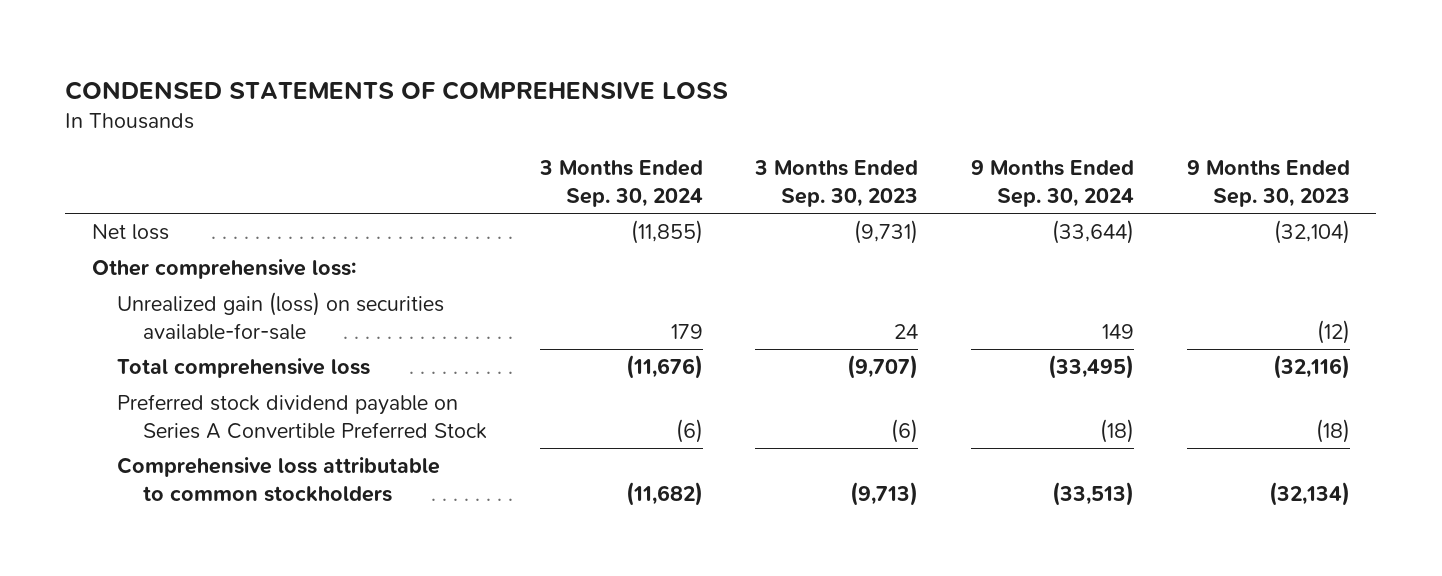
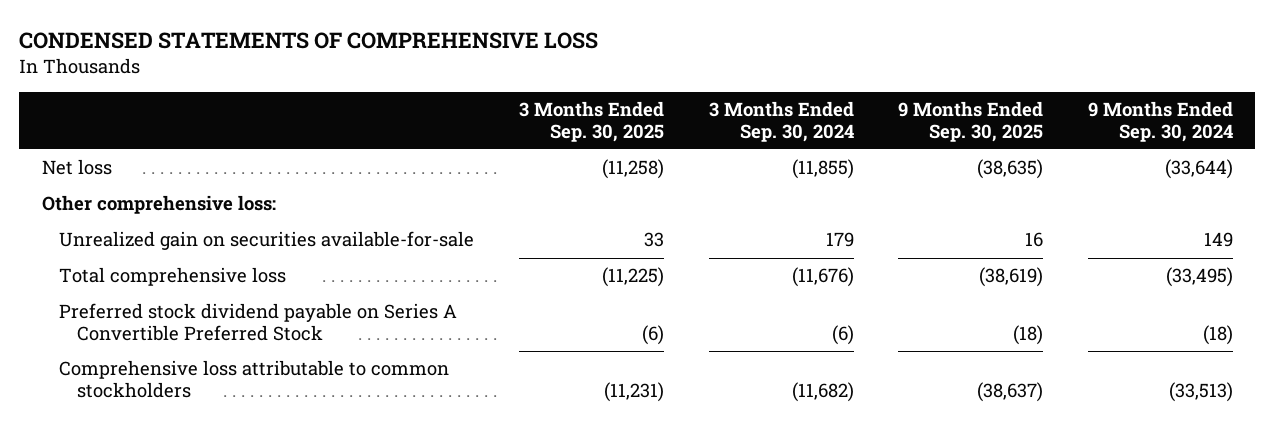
[754,160,919,207] 3 Months Ended Sep. 30, 2023 -> none
[1187,160,1351,207] 9 Months Ended Sep. 30, 2023 -> none
none -> [519,101,665,142] 3 Months Ended Sep. 30, 2025
none -> [898,101,1044,142] 9 Months Ended Sep. 30, 2025
[117,292,445,340] Unrealized gain (loss) on securities available-for-sale -> [59,231,475,251] Unrealized gain on securities available-for-sale

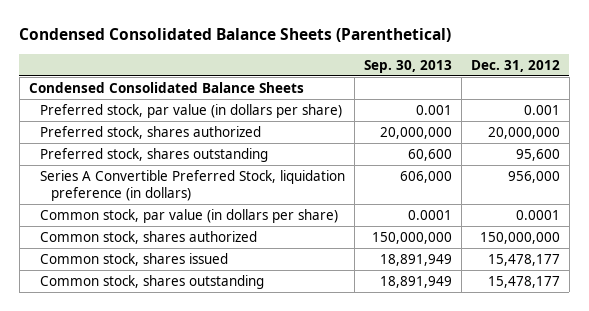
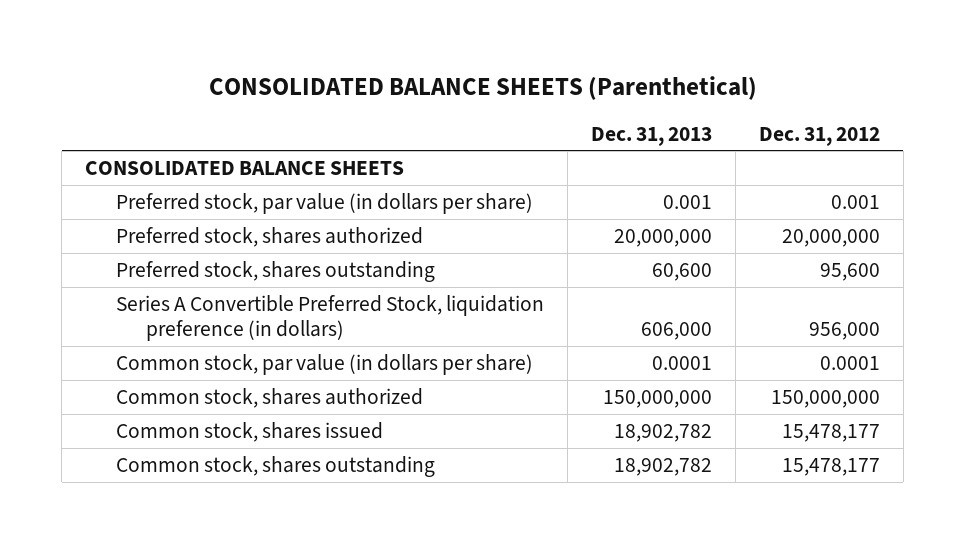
[19,28,452,43] Condensed Consolidated Balance Sheets (Parenthetical) -> [208,76,757,101] CONSOLIDATED BALANCE SHEETS (Parenthetical)
[363,59,452,73] Sep. 30, 2013 -> none
none -> [590,126,712,146] Dec. 31, 2013
[28,81,304,93] Condensed Consolidated Balance Sheets -> [85,160,405,175] CONSOLIDATED BALANCE SHEETS

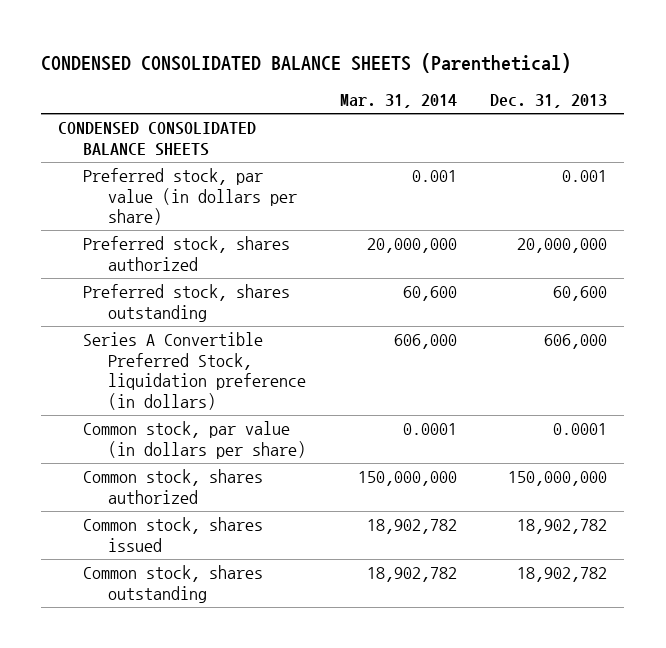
[208,76,757,101] CONSOLIDATED BALANCE SHEETS (Parenthetical) -> [41,52,572,73] CONDENSED CONSOLIDATED BALANCE SHEETS (Parenthetical)
[758,126,880,146] Dec. 31, 2012 -> none
none -> [339,94,457,109] Mar. 31, 2014
[85,160,405,175] CONSOLIDATED BALANCE SHEETS -> [58,122,257,156] CONDENSED CONSOLIDATED BALANCE SHEETS

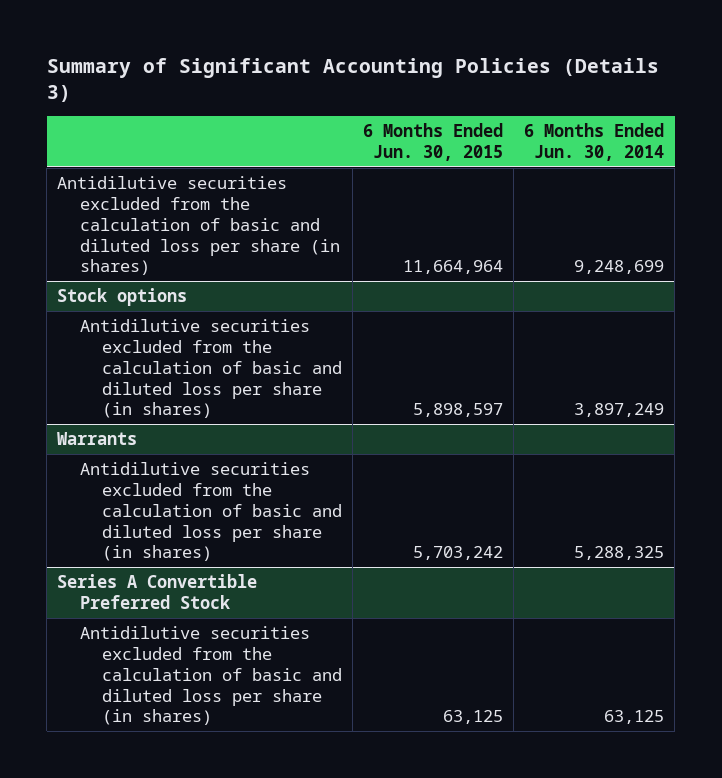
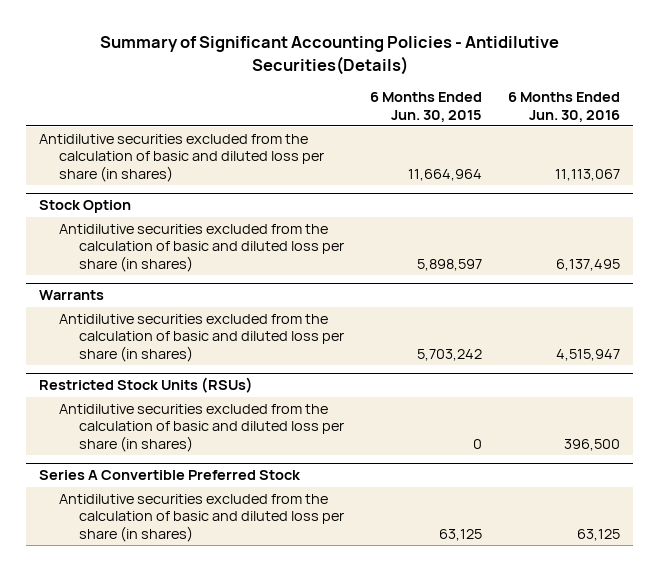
[46,58,659,103] Summary of Significant Accounting Policies (Details 3) -> [99,36,559,75] Summary of Significant Accounting Policies - Antidilutive Securities(Details)
[524,123,665,162] 6 Months Ended Jun. 30, 2014 -> none
none -> [508,92,621,122] 6 Months Ended Jun. 30, 2016
[57,288,188,307] Stock options -> [39,200,132,214] Stock Option
none -> [39,377,254,394] Restricted Stock Units (RSUs)
none -> [59,403,345,453] Antidilutive securities excluded from the calculation of basic and diluted loss per share (in shares)

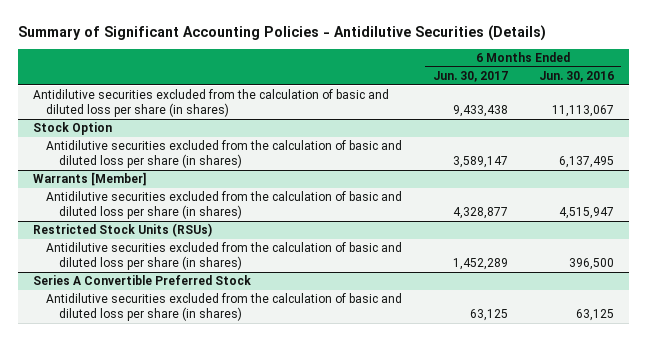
[99,36,559,75] Summary of Significant Accounting Policies - Antidilutive Securities(Details) -> [17,24,546,41] Summary of Significant Accounting Policies - Antidilutive Securities (Details)
[370,92,483,122] 6 Months Ended Jun. 30, 2015 -> none
none -> [433,70,509,82] Jun. 30, 2017
[39,290,105,301] Warrants -> [33,172,148,187] Warrants [Member]

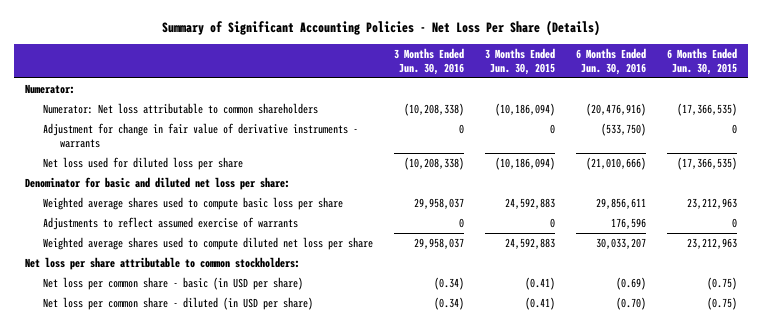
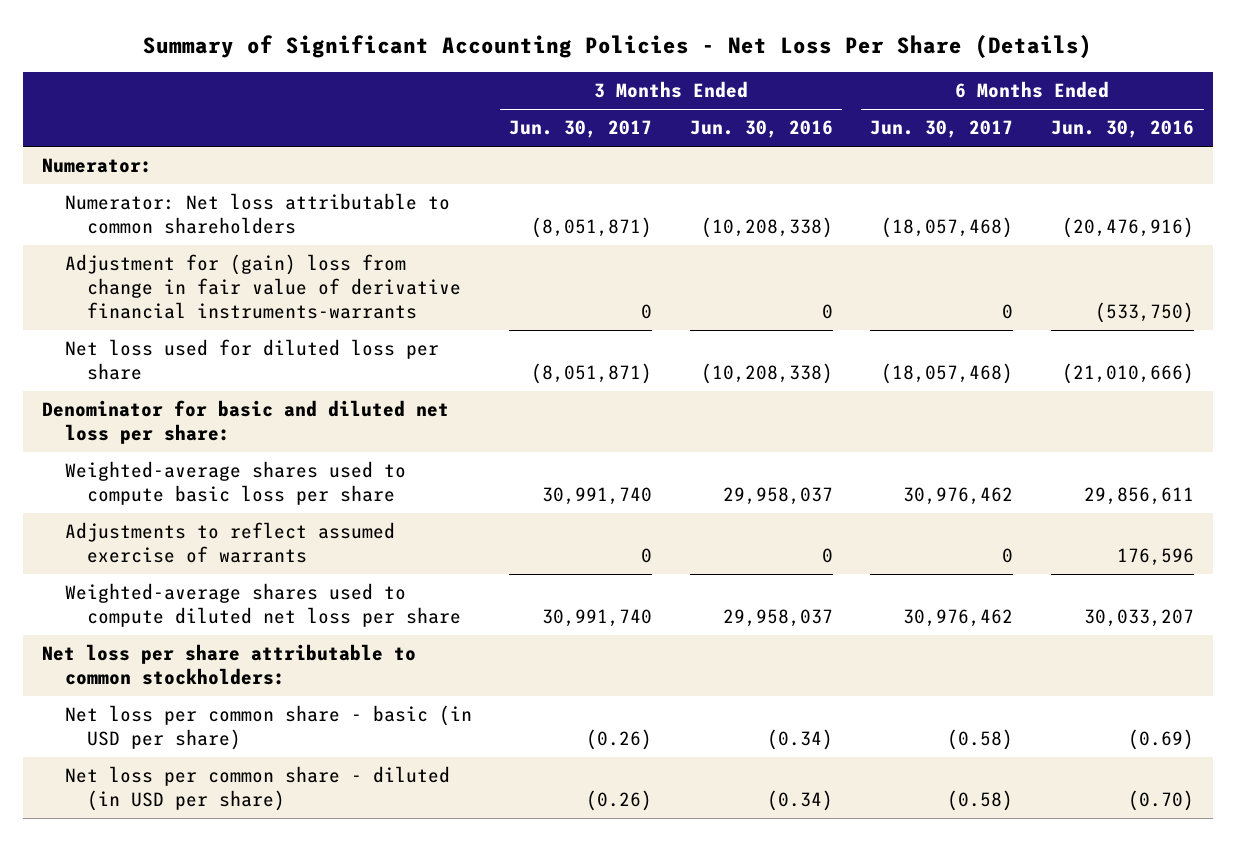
[484,47,555,76] 3 Months Ended Jun. 30, 2015 -> none
[667,47,738,76] 6 Months Ended Jun. 30, 2015 -> none
none -> [509,120,653,139] Jun. 30, 2017
none -> [870,120,1014,139] Jun. 30, 2017
[42,122,358,149] Adjustment for change in fair value of derivative instruments - warrants -> [64,254,462,320] Adjustment for (gain) loss from change in fair value of derivative financial instruments-warrants
[42,196,343,210] Weighted average shares used to compute basic loss per share -> [64,461,406,506] Weighted-average shares used to compute basic loss per share
[42,236,373,250] Weighted average shares used to compute diluted net loss per share -> [64,583,462,628] Weighted-average shares used to compute diluted net loss per share

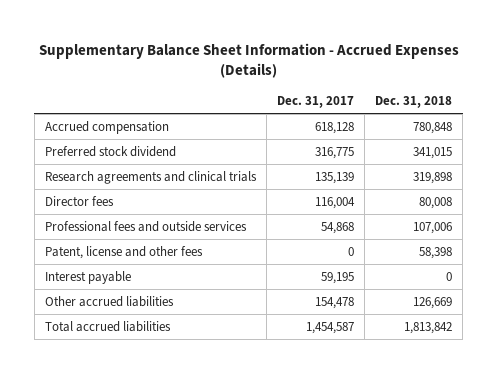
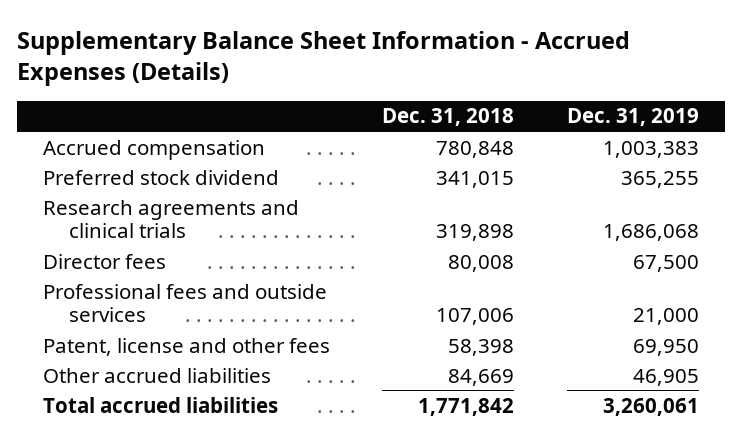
[277,96,355,109] Dec. 31, 2017 -> none
none -> [566,108,699,127] Dec. 31, 2019
[44,270,131,284] Interest payable -> none
[413,296,453,309] 126,669 -> [448,368,515,386] 84,669
[404,321,453,334] 1,813,842 -> [418,397,515,416] 1,771,842

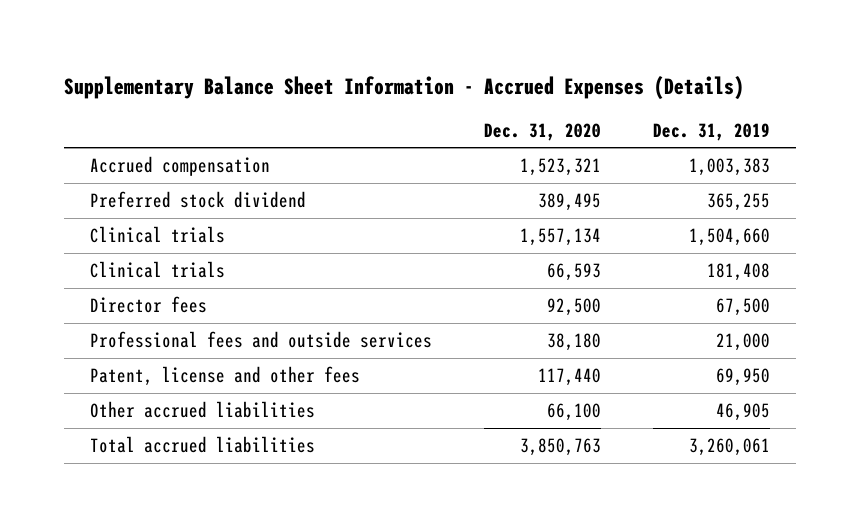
[382,108,515,127] Dec. 31, 2018 -> none
none -> [483,122,601,141] Dec. 31, 2020
none -> [89,225,225,243] Clinical trials
[43,199,300,239] Research agreements and clinical trials -> [89,260,225,278] Clinical trials
[602,224,699,242] 1,686,068 -> [706,262,770,281] 181,408

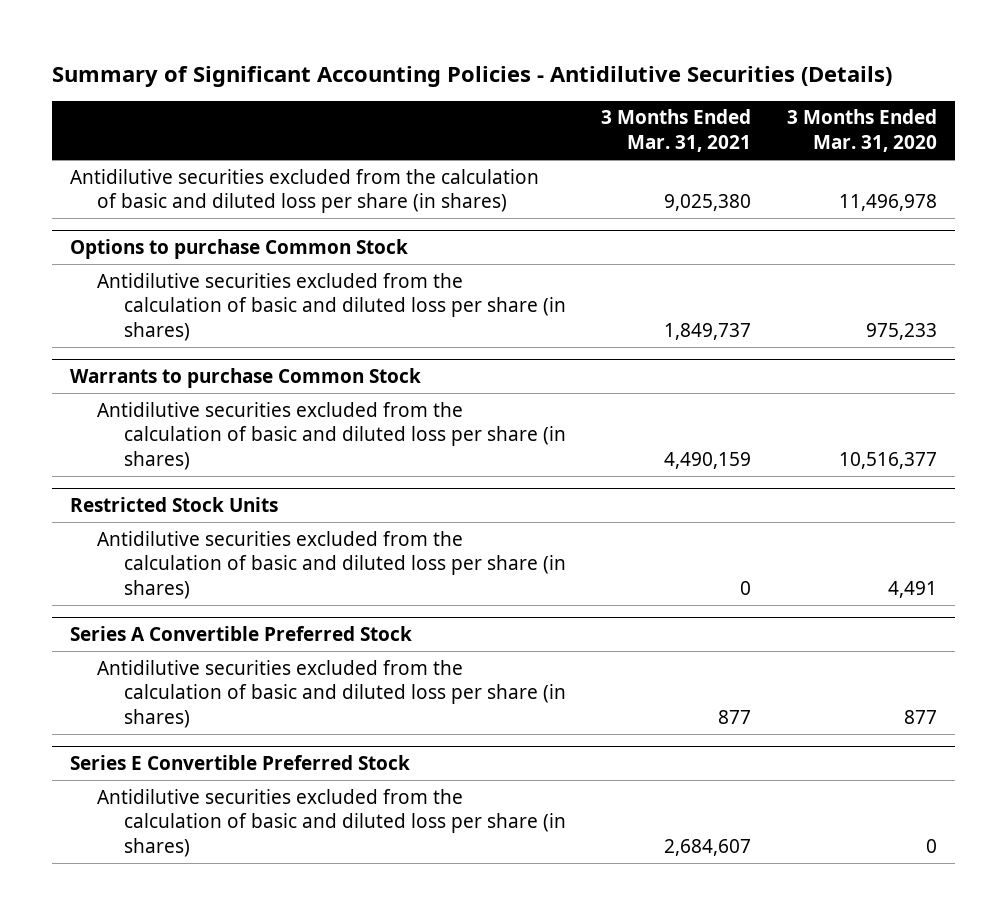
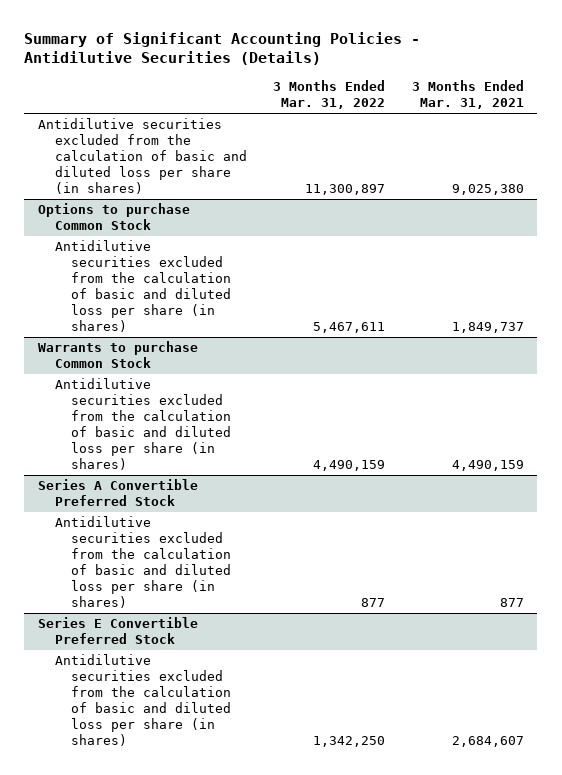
[787,109,938,153] 3 Months Ended Mar. 31, 2020 -> none
none -> [273,80,386,110] 3 Months Ended Mar. 31, 2022
[70,497,279,513] Restricted Stock Units -> none
[96,530,566,599] Antidilutive securities excluded from the calculation of basic and diluted loss per share (in shares) -> none

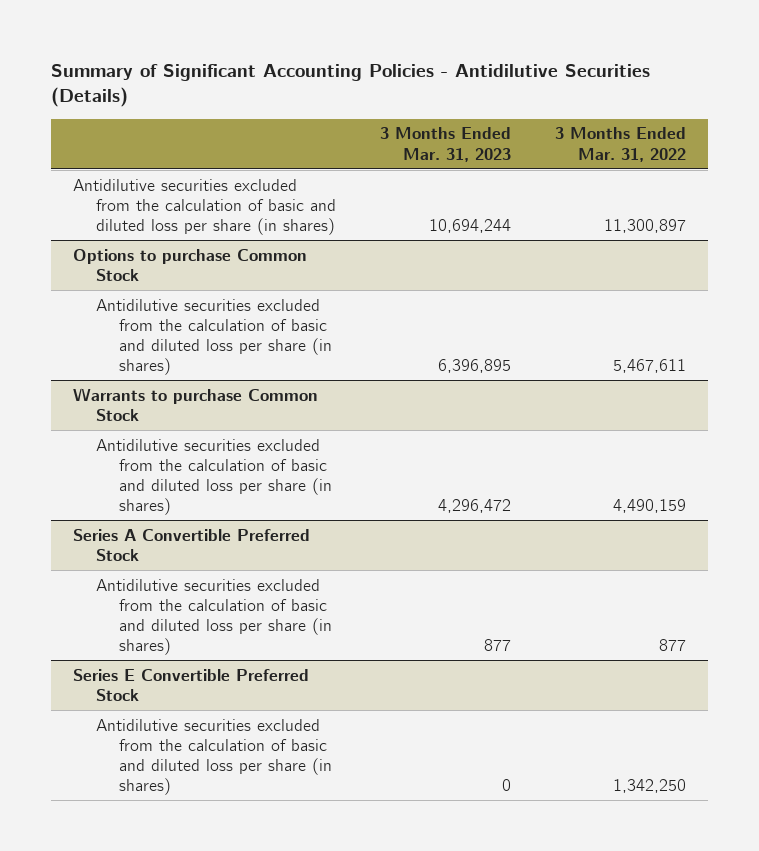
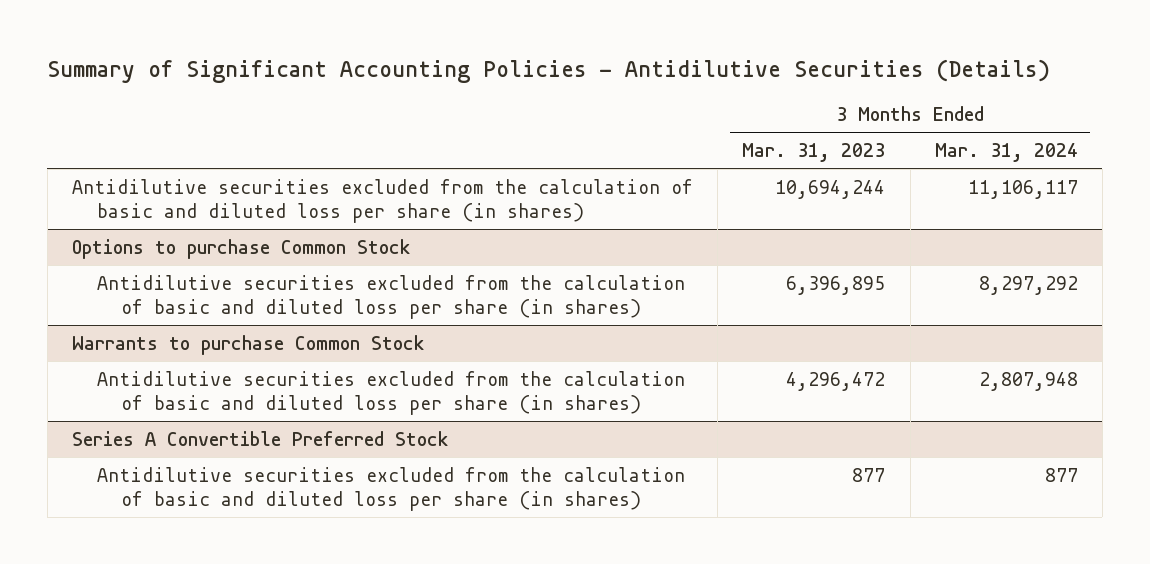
[555,127,687,162] 3 Months Ended Mar. 31, 2022 -> none
none -> [934,142,1078,162] Mar. 31, 2024
[72,668,309,701] Series E Convertible Preferred Stock -> none
[95,718,333,795] Antidilutive securities excluded from the calculation of basic and diluted loss per share (in shares) -> none

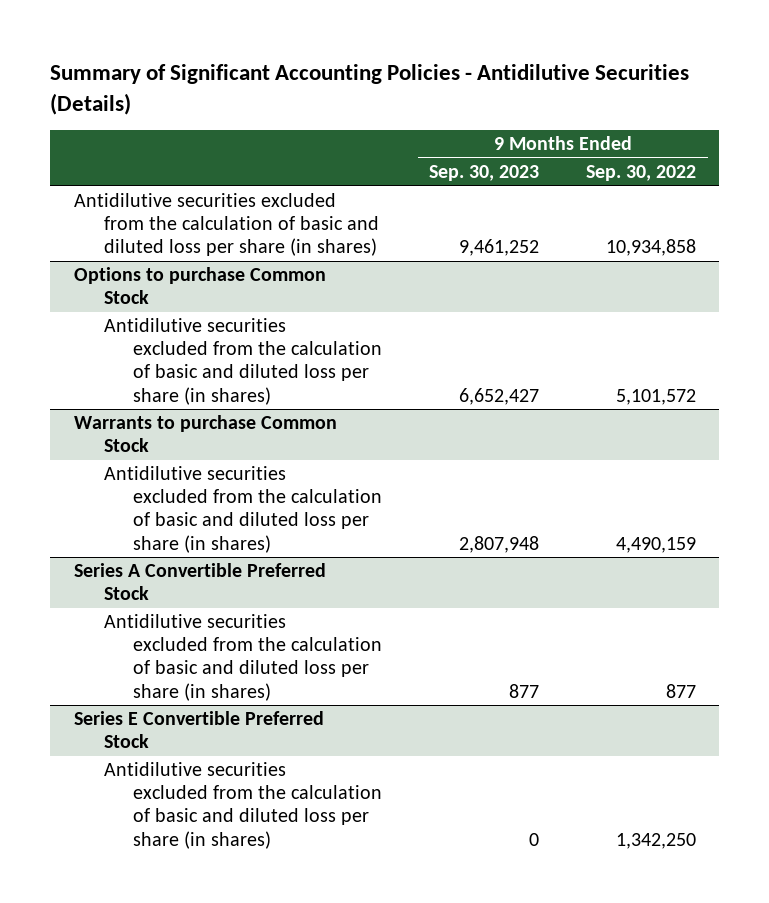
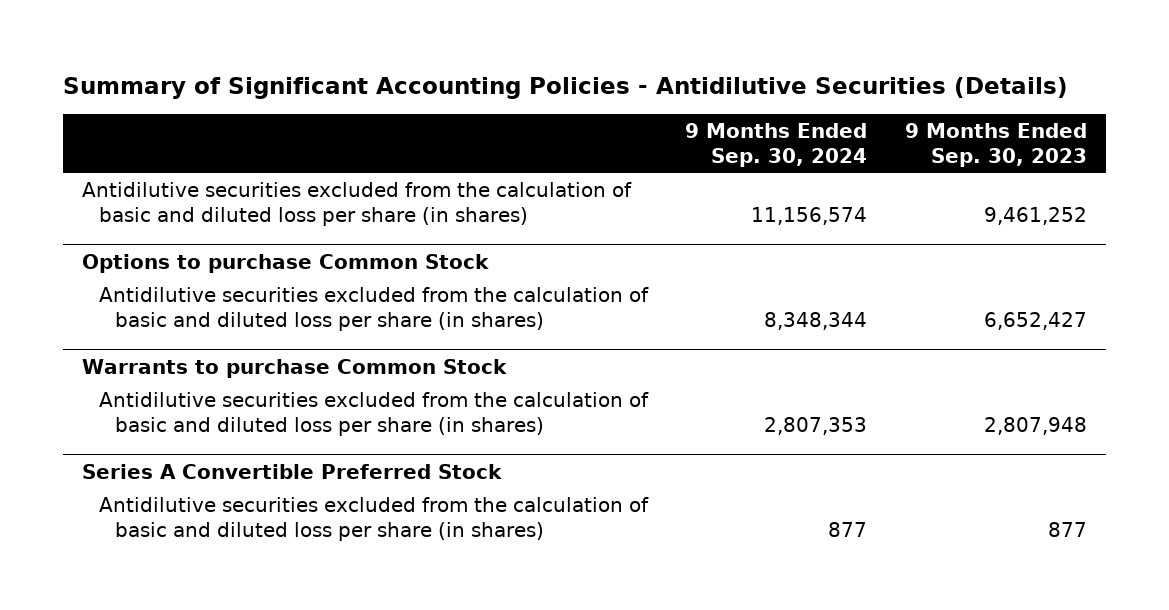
[585,165,696,182] Sep. 30, 2022 -> none
none -> [685,122,868,167] 9 Months Ended Sep. 30, 2024
[73,711,324,749] Series E Convertible Preferred Stock -> none
[103,762,383,849] Antidilutive securities excluded from the calculation of basic and diluted loss per share (in shares) -> none

